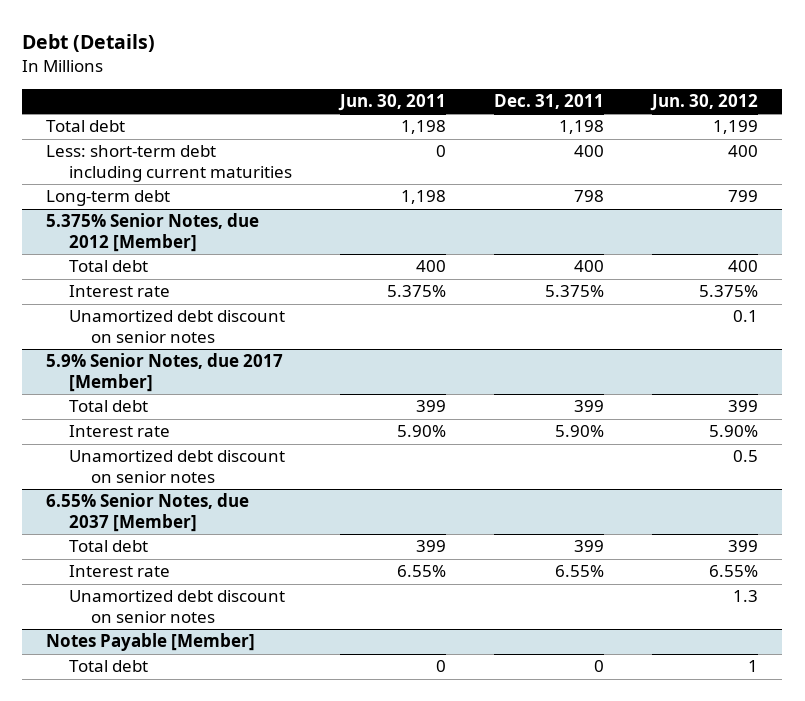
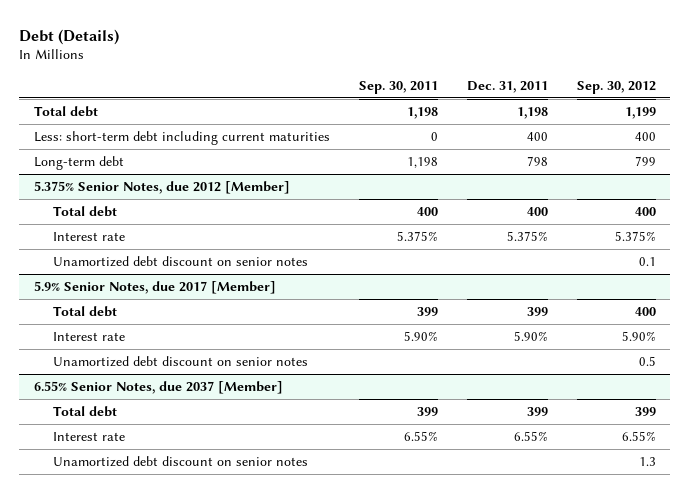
[337,94,446,112] Jun. 30, 2011 -> none
[650,94,759,112] Jun. 30, 2012 -> none
none -> [358,81,438,95] Sep. 30, 2011
none -> [576,81,656,95] Sep. 30, 2012
[46,633,256,652] Notes Payable [Member] -> none
[68,660,148,673] Total debt -> none

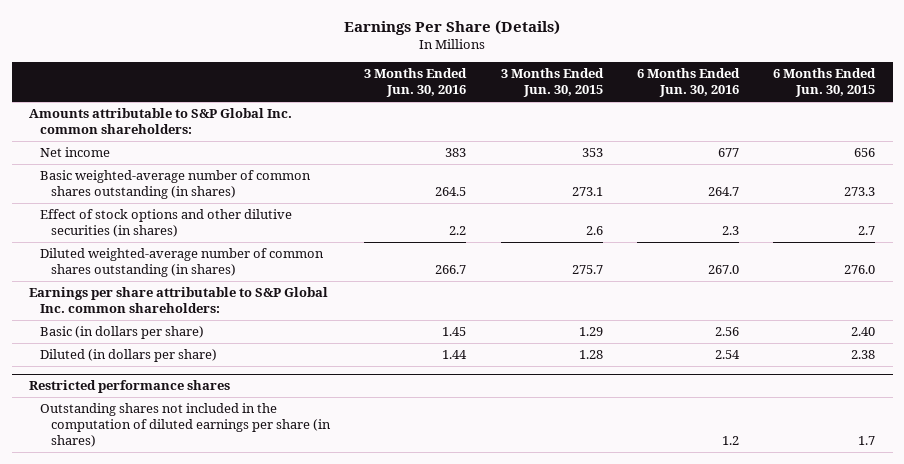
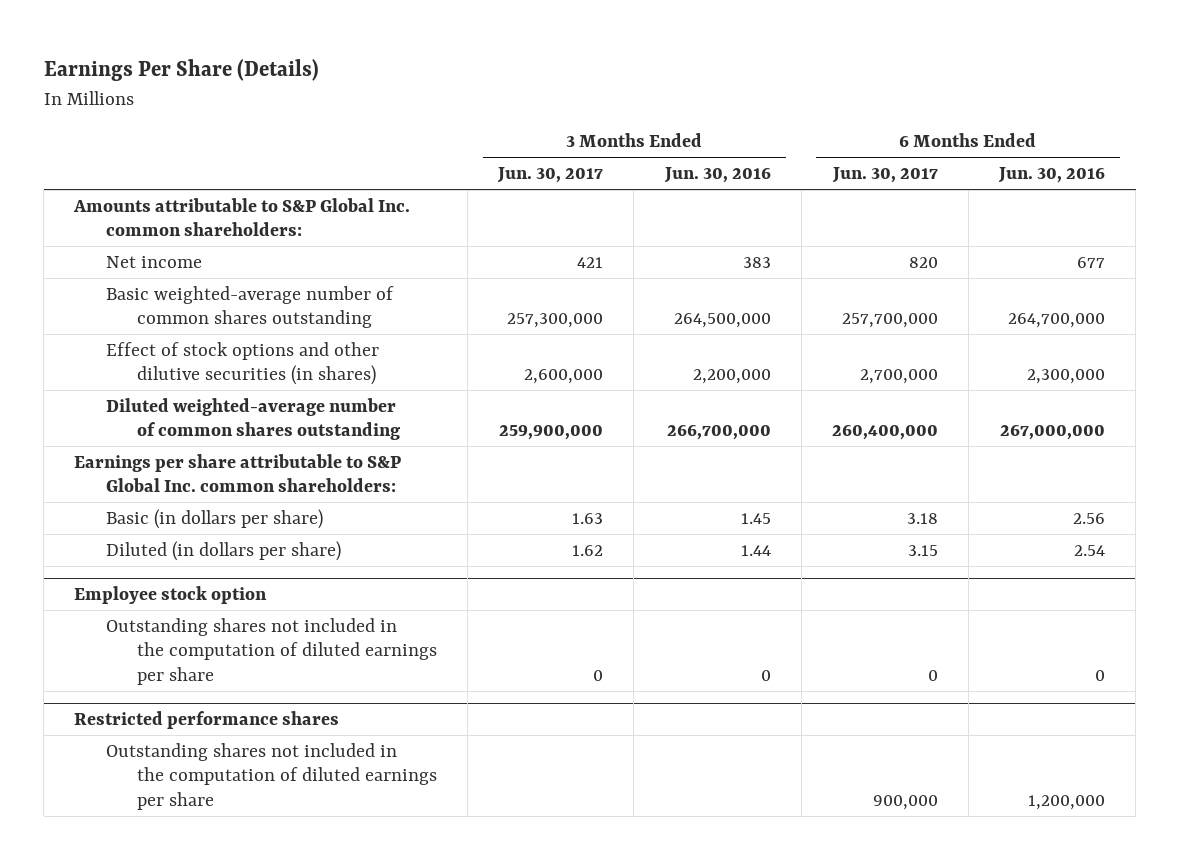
[500,68,604,98] 3 Months Ended Jun. 30, 2015 -> none
[773,68,877,98] 6 Months Ended Jun. 30, 2015 -> none
none -> [497,167,604,184] Jun. 30, 2017
none -> [831,167,938,184] Jun. 30, 2017
[40,170,312,200] Basic weighted-average number of common shares outstanding (in shares) -> [105,285,394,329] Basic weighted-average number of common shares outstanding
[435,187,467,197] 264.5 -> [673,313,771,329] 264,500,000
[708,187,740,197] 264.7 -> [1008,313,1106,329] 264,700,000
[449,226,467,236] 2.2 -> [692,369,771,385] 2,200,000
[722,226,740,236] 2.3 -> [1027,369,1106,385] 2,300,000
[40,248,325,278] Diluted weighted-average number of common shares outstanding (in shares) -> [105,397,400,441] Diluted weighted-average number of common shares outstanding
[435,265,467,275] 266.7 -> [666,425,771,441] 266,700,000
[708,265,740,275] 267.0 -> [1000,425,1106,441] 267,000,000
none -> [74,586,268,605] Employee stock option
none -> [105,617,437,685] Outstanding shares not included in the computation of diluted earnings per share
[40,403,331,448] Outstanding shares not included in the computation of diluted earnings per share (in shares) -> [105,742,437,810] Outstanding shares not included in the computation of diluted earnings per share
[722,436,740,446] 1.2 -> [1028,794,1106,810] 1,200,000

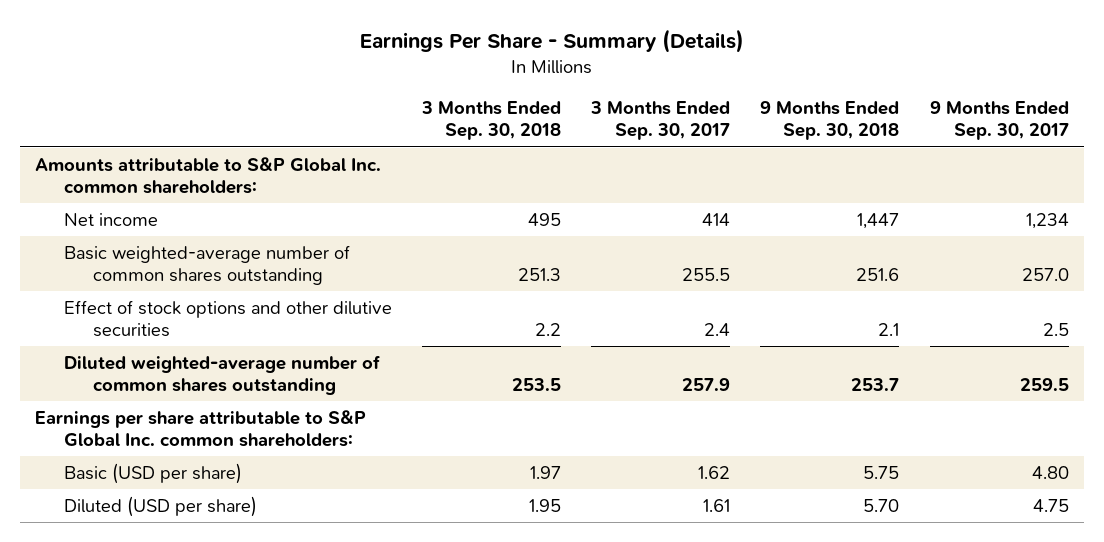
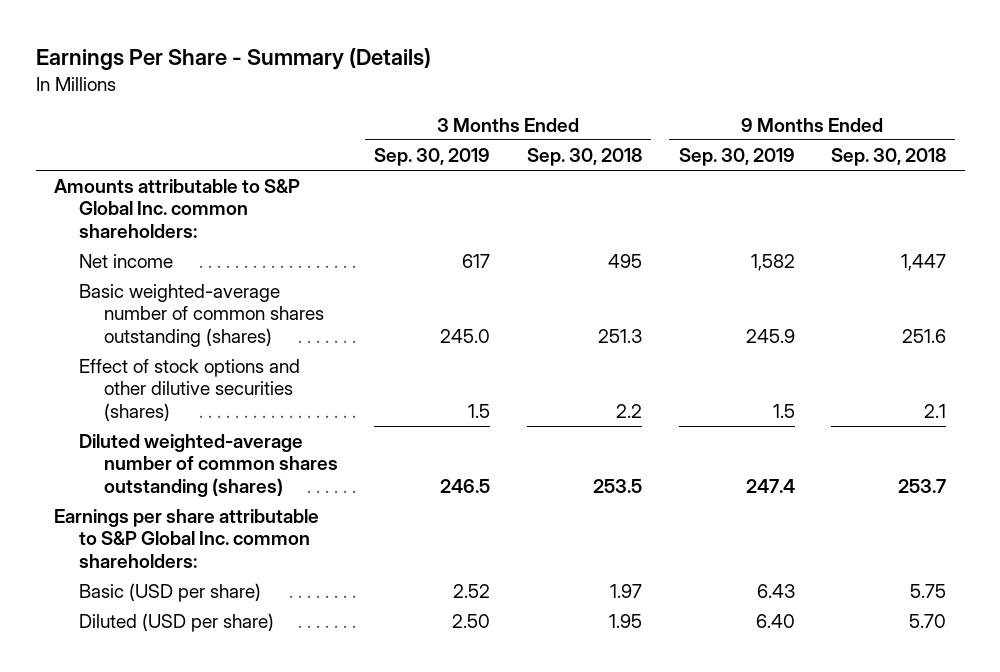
[590,100,731,141] 3 Months Ended Sep. 30, 2017 -> none
[929,100,1069,141] 9 Months Ended Sep. 30, 2017 -> none
none -> [374,147,491,166] Sep. 30, 2019
none -> [678,147,795,166] Sep. 30, 2019
[64,244,351,286] Basic weighted-average number of common shares outstanding -> [78,284,324,347] Basic weighted-average number of common shares outstanding (shares)
[64,299,393,338] Effect of stock options and other dilutive securities -> [78,359,300,421] Effect of stock options and other dilutive securities (shares)
[64,354,382,396] Diluted weighted-average number of common shares outstanding -> [78,434,338,497] Diluted weighted-average number of common shares outstanding (shares)

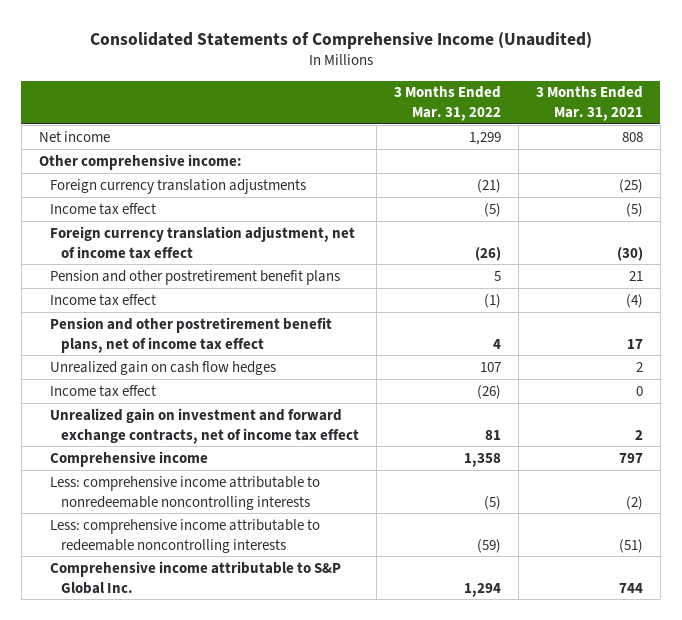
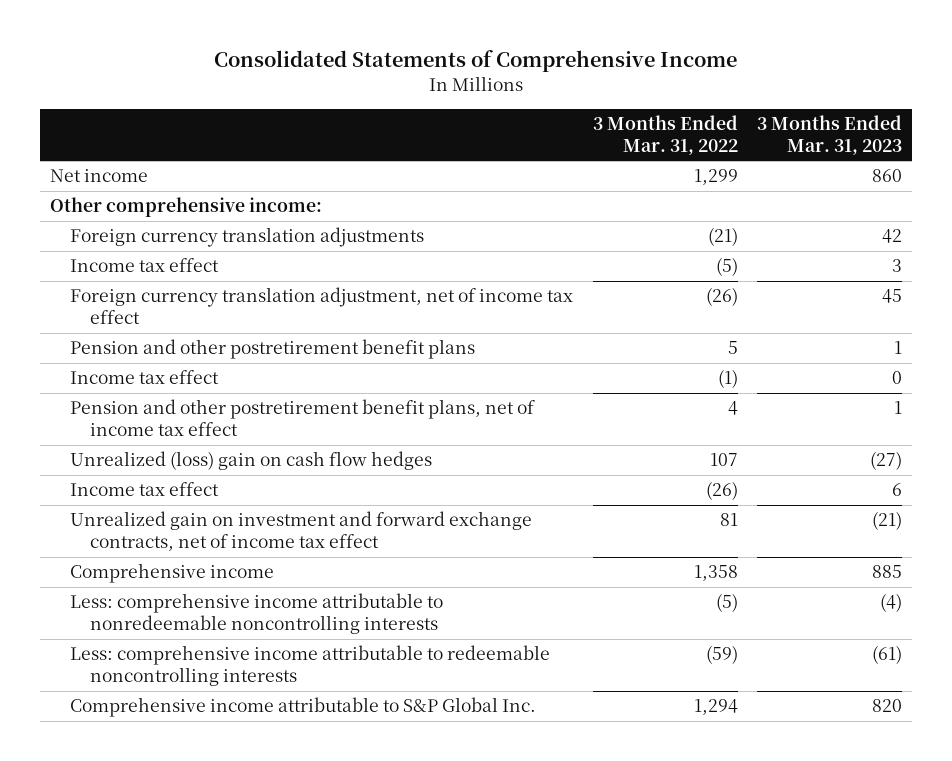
[89,31,592,49] Consolidated Statements of Comprehensive Income (Unaudited) -> [213,50,737,73] Consolidated Statements of Comprehensive Income
[535,86,643,122] 3 Months Ended Mar. 31, 2021 -> none
none -> [757,114,903,155] 3 Months Ended Mar. 31, 2023
[49,360,276,375] Unrealized gain on cash flow hedges -> [70,451,433,471] Unrealized (loss) gain on cash flow hedges

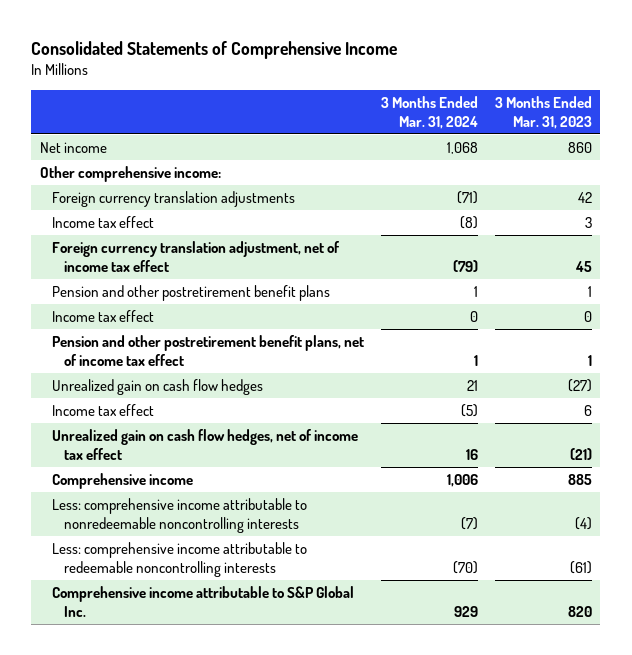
[592,114,738,155] 3 Months Ended Mar. 31, 2022 -> none
none -> [380,96,478,129] 3 Months Ended Mar. 31, 2024
[70,451,433,471] Unrealized (loss) gain on cash flow hedges -> [51,379,263,396] Unrealized gain on cash flow hedges
[70,511,533,552] Unrealized gain on investment and forward exchange contracts, net of income tax effect -> [51,429,358,460] Unrealized gain on cash flow hedges, net of income tax effect

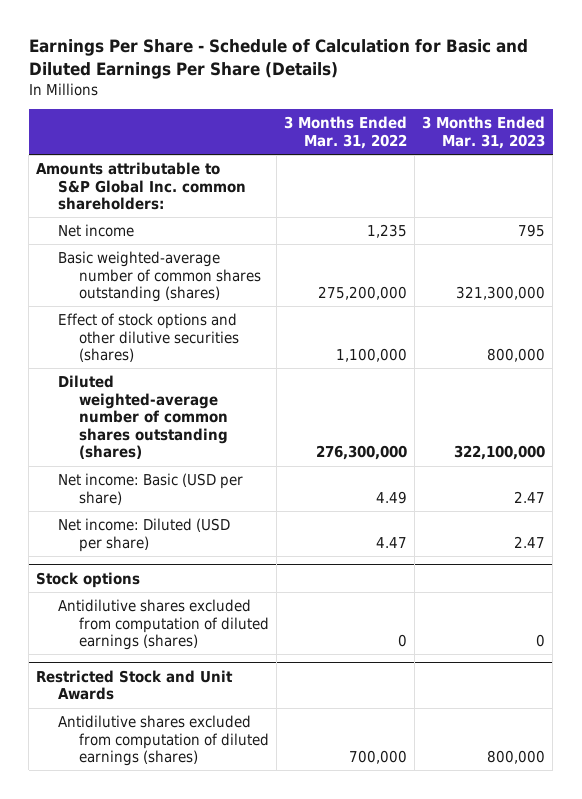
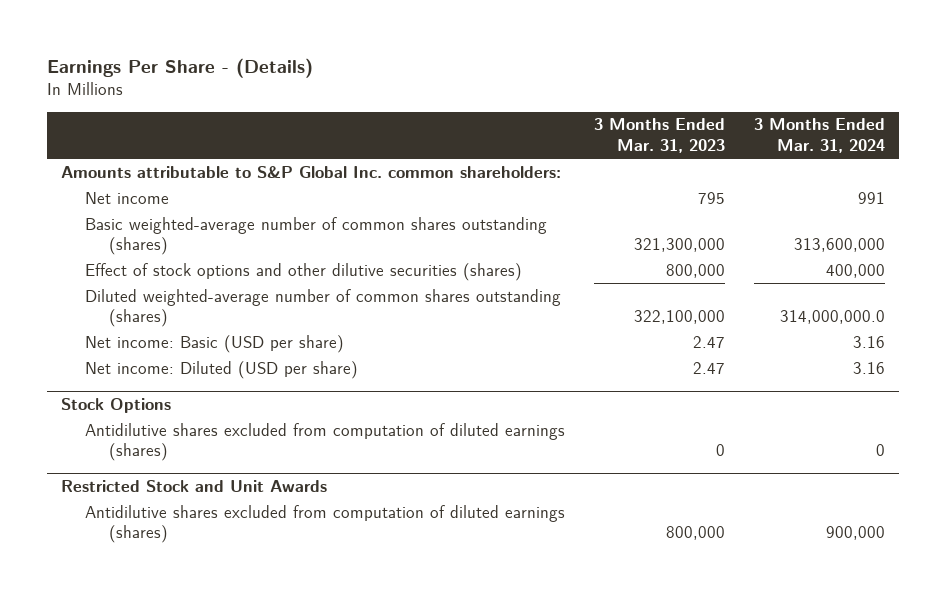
[28,38,528,79] Earnings Per Share - Schedule of Calculation for Basic and Diluted Earnings Per Share (Details) -> [46,57,313,78] Earnings Per Share - (Details)
[284,116,408,150] 3 Months Ended Mar. 31, 2022 -> none
none -> [753,118,885,153] 3 Months Ended Mar. 31, 2024
[36,571,141,588] Stock options -> [61,398,172,414] Stock Options

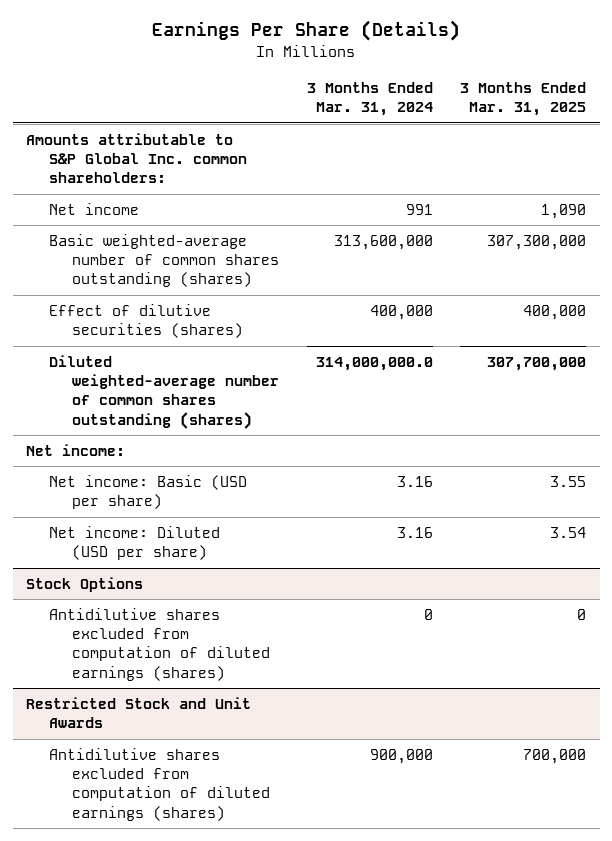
[46,57,313,78] Earnings Per Share - (Details) -> [152,20,461,42] Earnings Per Share (Details)
[593,118,725,153] 3 Months Ended Mar. 31, 2023 -> none
none -> [460,81,587,117] 3 Months Ended Mar. 31, 2025
[85,262,523,281] Effect of stock options and other dilutive securities (shares) -> [49,304,244,339] Effect of dilutive securities (shares)
none -> [26,444,126,457] Net income:

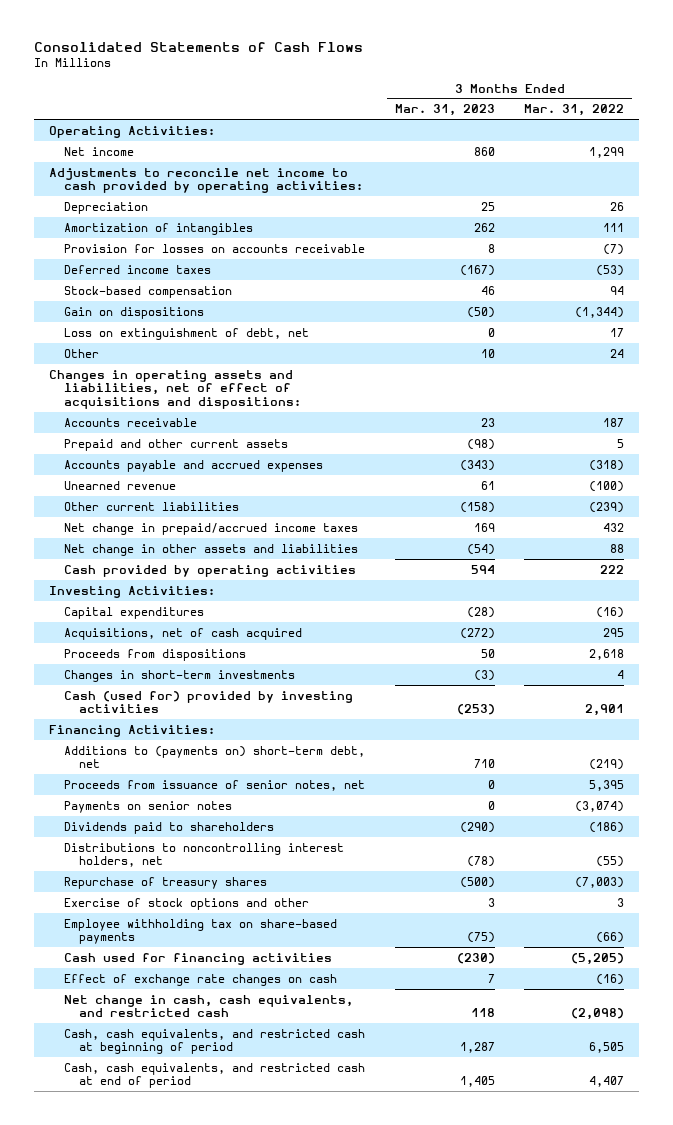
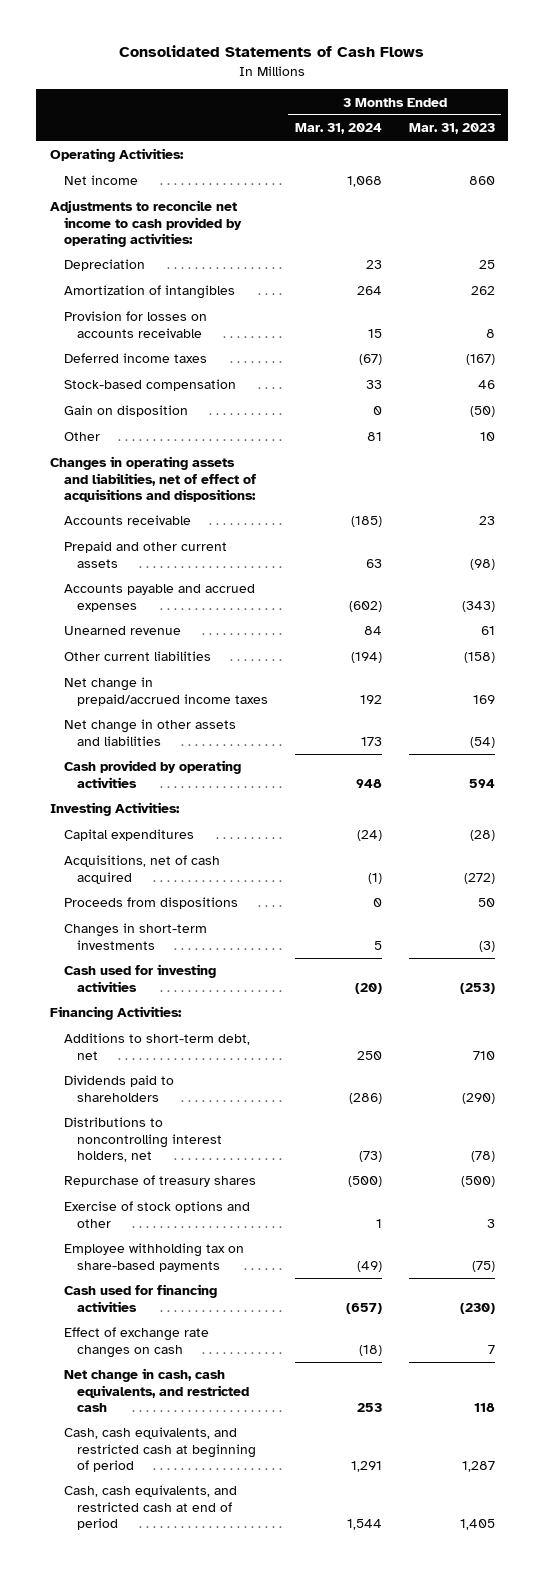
[524,104,625,117] Mar. 31, 2022 -> none
none -> [295,123,383,135] Mar. 31, 2024
[64,327,310,340] Loss on extinguishment of debt, net -> none
[64,306,205,319] Gain on dispositions -> [63,405,188,418] Gain on disposition
[64,690,354,714] Cash (used for) provided by investing activities -> [63,964,216,992] Cash used for investing activities
[64,779,366,791] Proceeds from issuance of senior notes, net -> none
[64,800,233,813] Payments on senior notes -> none
[64,745,366,769] Additions to (payments on) short-term debt, net -> [63,1033,250,1060] Additions to short-term debt, net

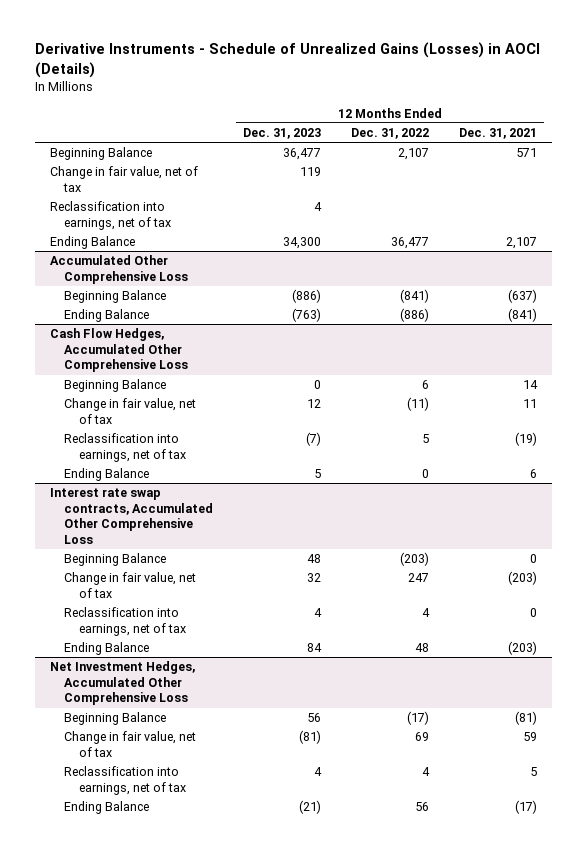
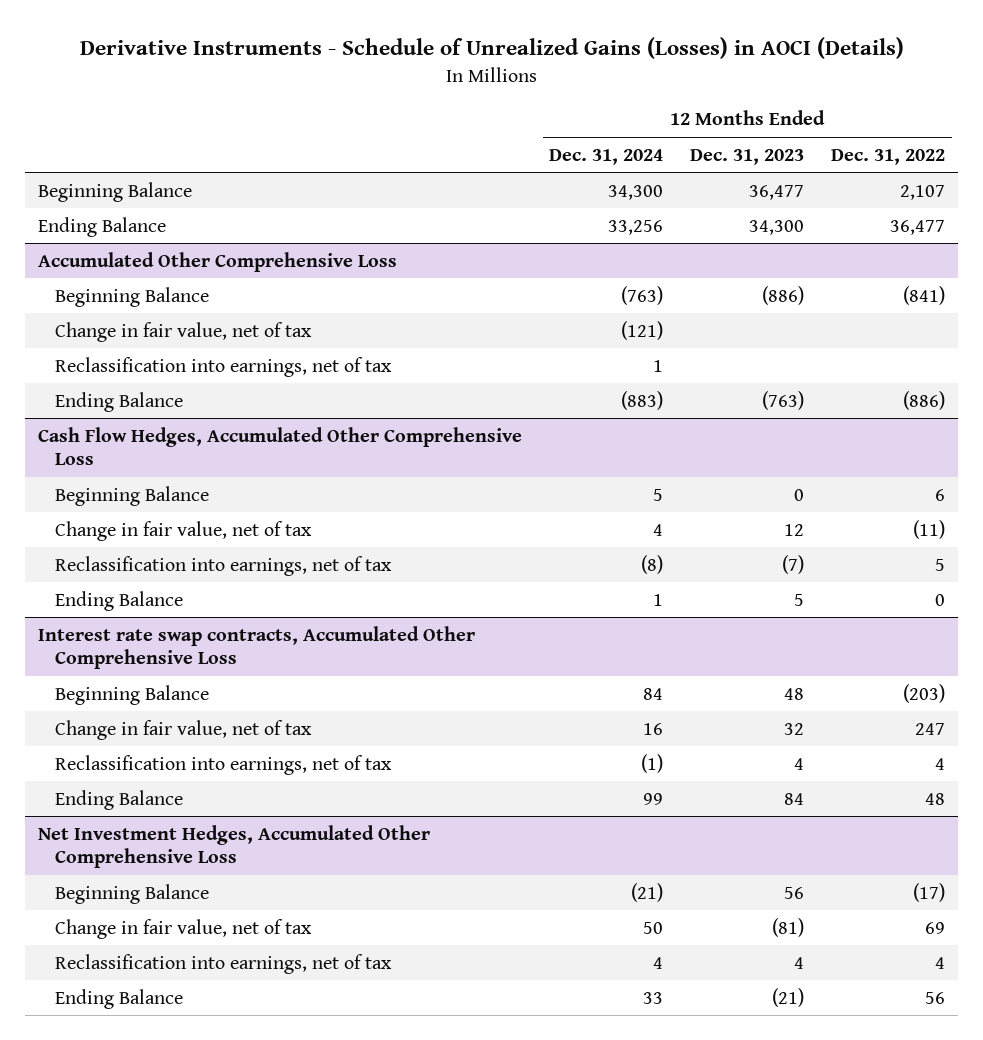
[458,128,537,140] Dec. 31, 2021 -> none
none -> [549,148,664,165] Dec. 31, 2024
[49,166,198,192] Change in fair value, net of tax -> none
[49,201,172,230] Reclassification into earnings, net of tax -> none
none -> [55,321,313,342] Change in fair value, net of tax
none -> [55,356,393,377] Reclassification into earnings, net of tax

